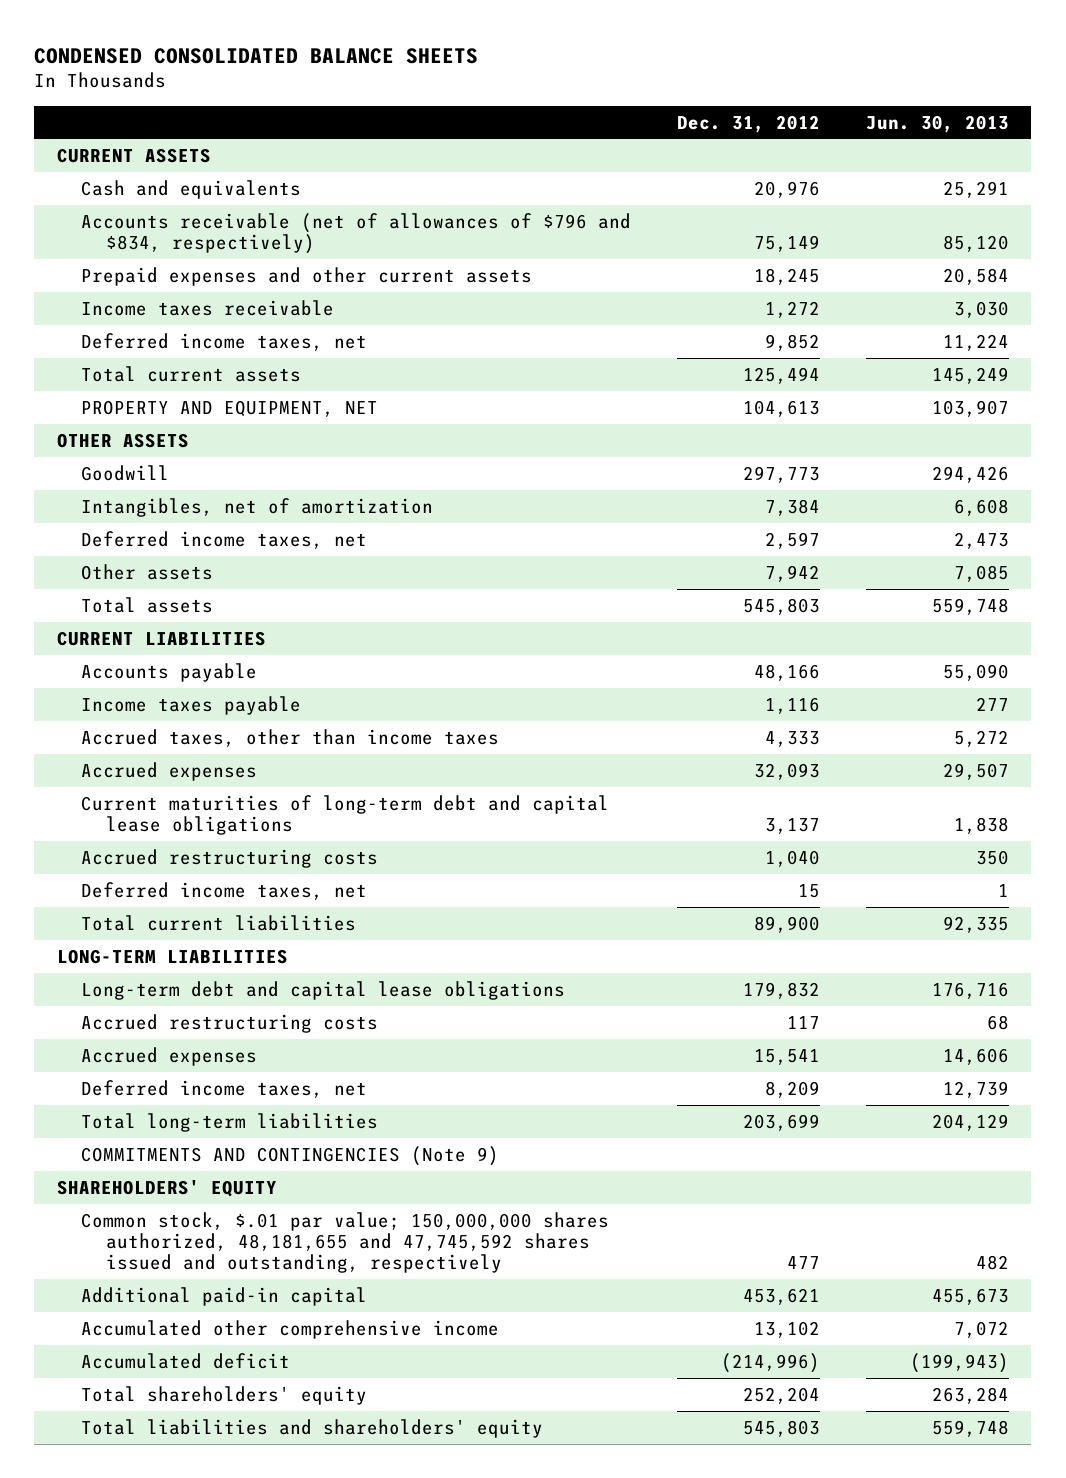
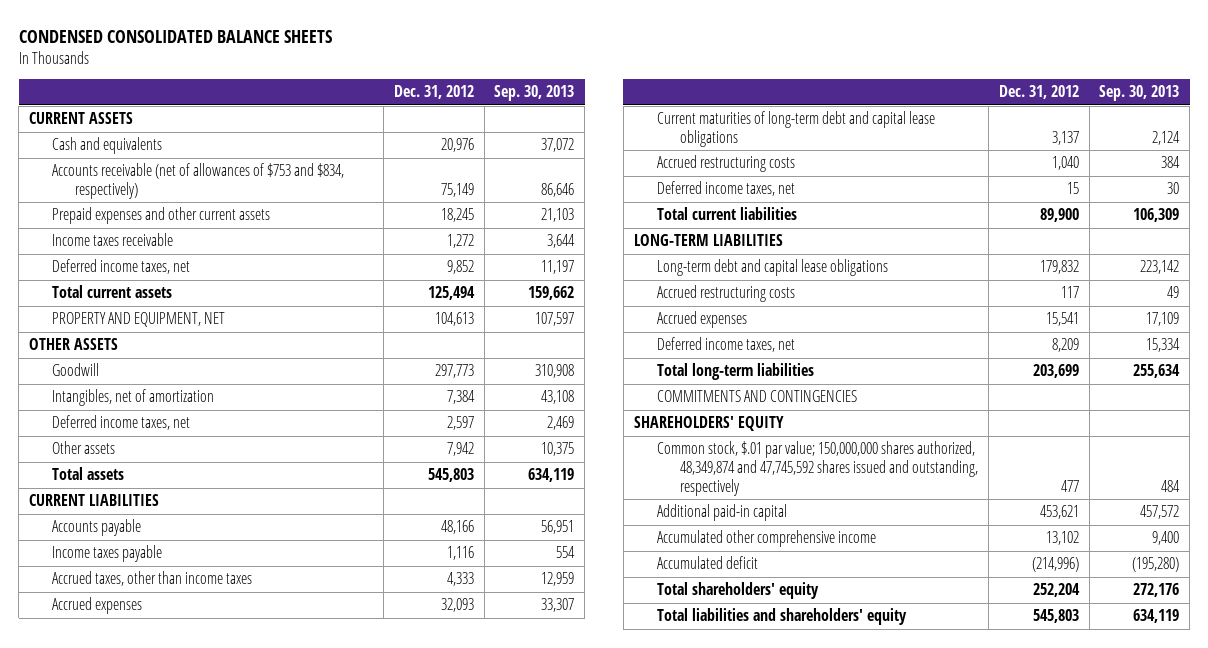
[865,114,1009,133] Jun. 30, 2013 -> none
none -> [494,85,575,102] Sep. 30, 2013
[81,212,632,255] Accounts receivable (net of allowances of $796 and $834, respectively) -> [52,163,345,199] Accounts receivable (net of allowances of $753 and $834, respectively)
[81,1145,500,1166] COMMITMENTS AND CONTINGENCIES (Note 9) -> [656,390,857,403] COMMITMENTS AND CONTINGENCIES
[81,1211,610,1274] Common stock, $.01 par value; 150,000,000 shares authorized, 48,181,655 and 47,745,592 shares issued and outstanding, respectively -> [656,441,979,496] Common stock, $.01 par value; 150,000,000 shares authorized, 48,349,874 and 47,745,592 shares issued and outstanding, respectively

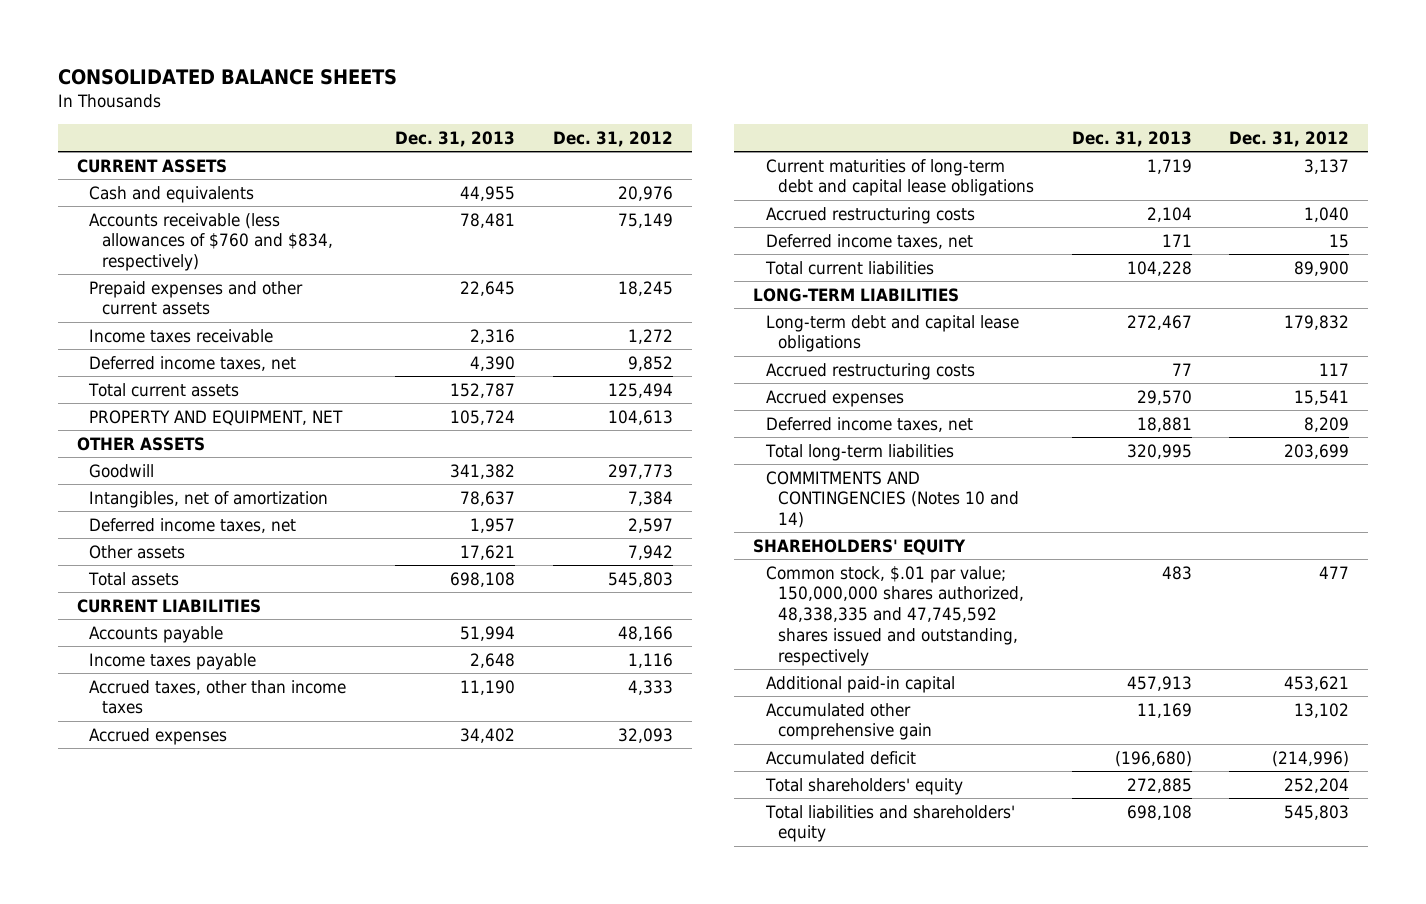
[18,29,332,43] CONDENSED CONSOLIDATED BALANCE SHEETS -> [57,69,397,86] CONSOLIDATED BALANCE SHEETS
[494,85,575,102] Sep. 30, 2013 -> none
none -> [395,130,516,147] Dec. 31, 2013
[52,163,345,199] Accounts receivable (net of allowances of $753 and $834, respectively) -> [89,212,333,272] Accounts receivable (less allowances of $760 and $834, respectively)
[656,390,857,403] COMMITMENTS AND CONTINGENCIES -> [765,470,1020,529] COMMITMENTS AND CONTINGENCIES (Notes 10 and 14)
[656,441,979,496] Common stock, $.01 par value; 150,000,000 shares authorized, 48,349,874 and 47,745,592 shares issued and outstanding, respectively -> [765,565,1025,666] Common stock, $.01 par value; 150,000,000 shares authorized, 48,338,335 and 47,745,592 shares issued and outstanding, respectively
[656,530,876,548] Accumulated other comprehensive income -> [765,702,933,741] Accumulated other comprehensive gain

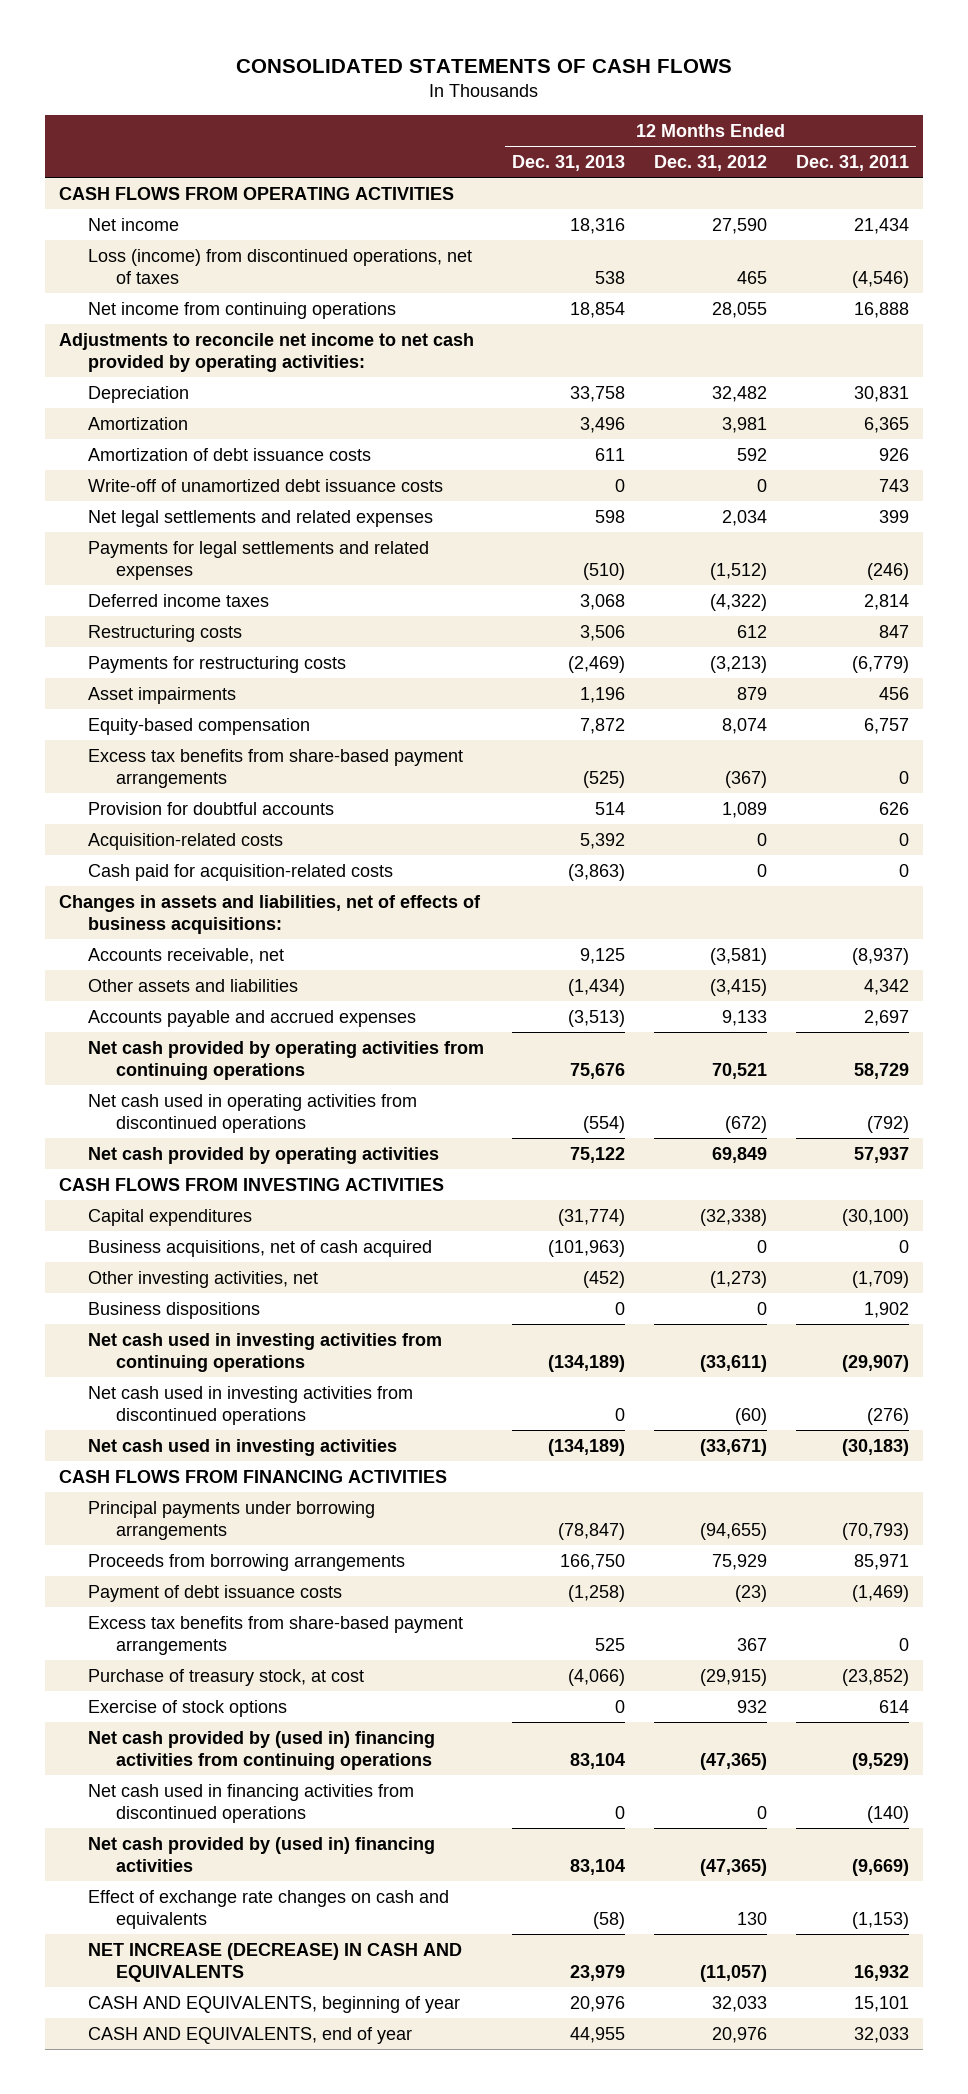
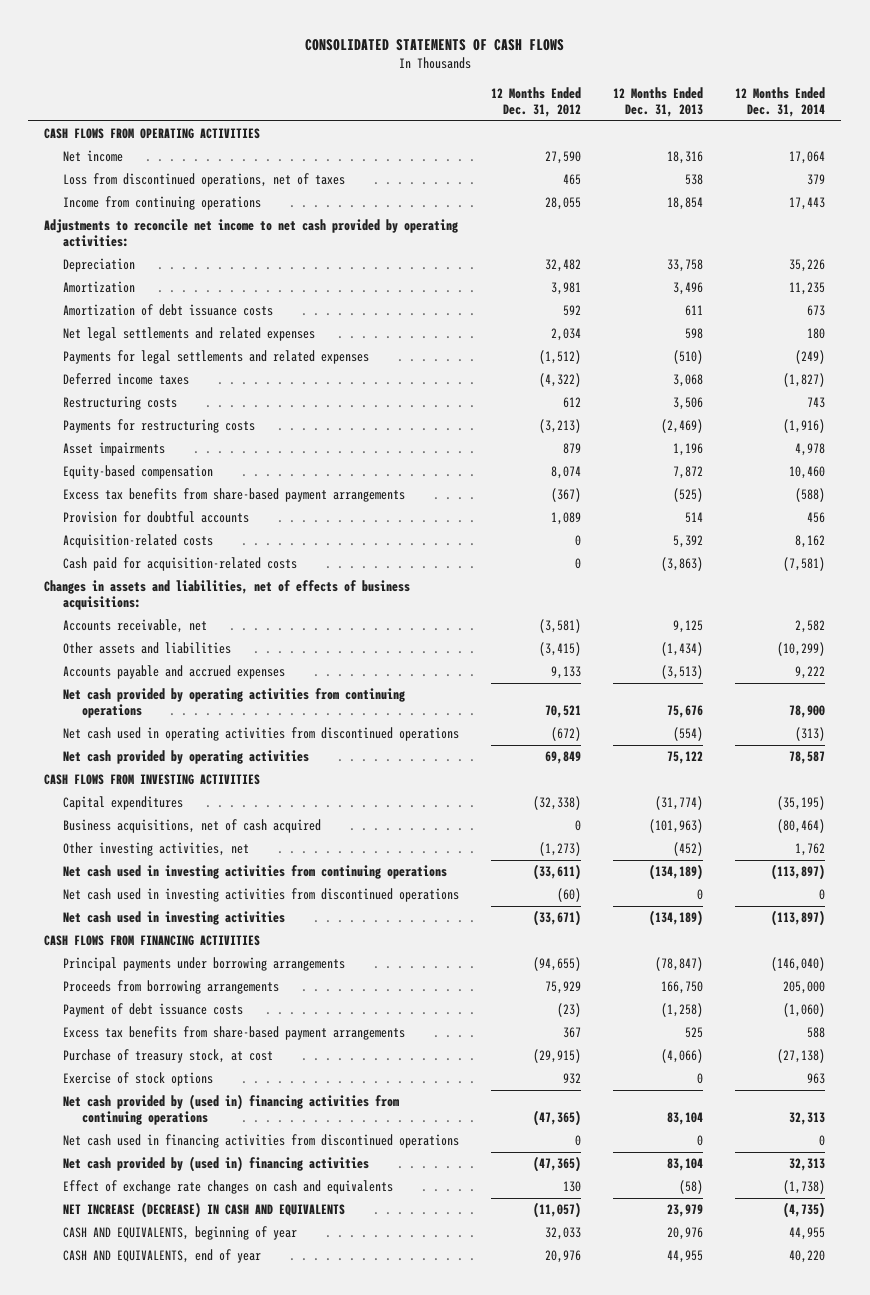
[795,154,909,171] Dec. 31, 2011 -> none
none -> [735,87,826,118] 12 Months Ended Dec. 31, 2014
[87,248,472,284] Loss (income) from discontinued operations, net of taxes -> [63,173,346,188] Loss from discontinued operations, net of taxes
[87,301,396,319] Net income from continuing operations -> [63,196,262,211] Income from continuing operations
[87,478,443,492] Write-off of unamortized debt issuance costs -> none
[87,1301,260,1319] Business dispositions -> none

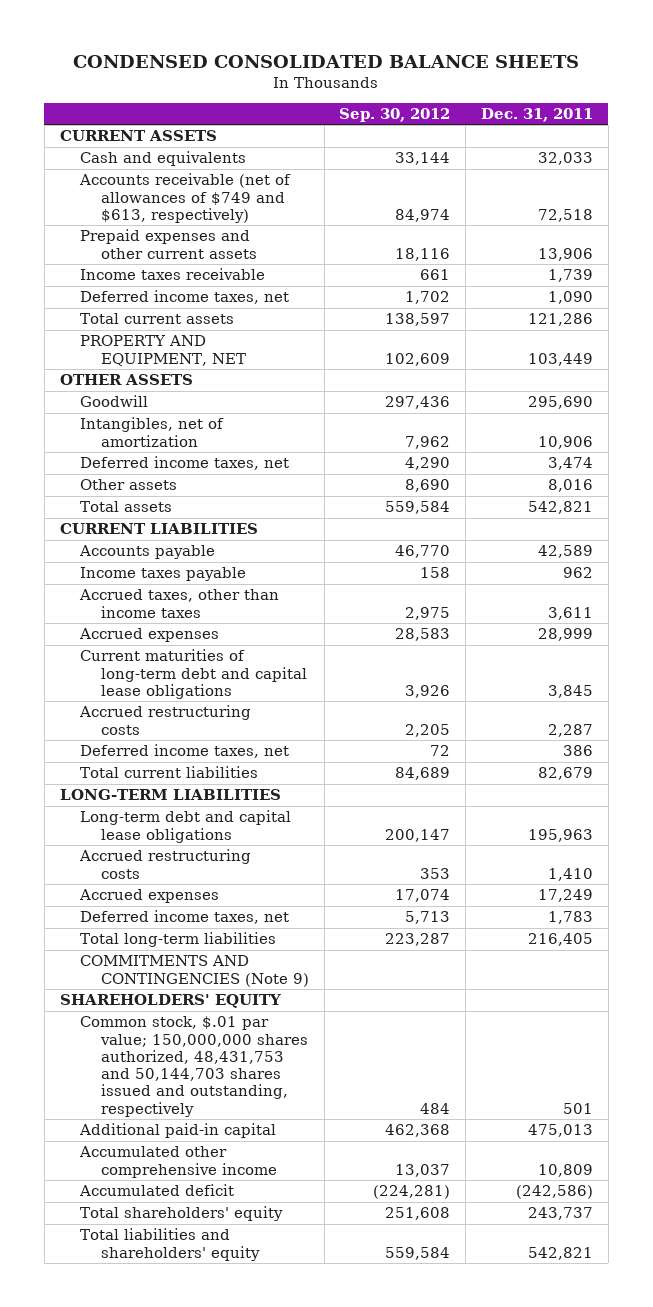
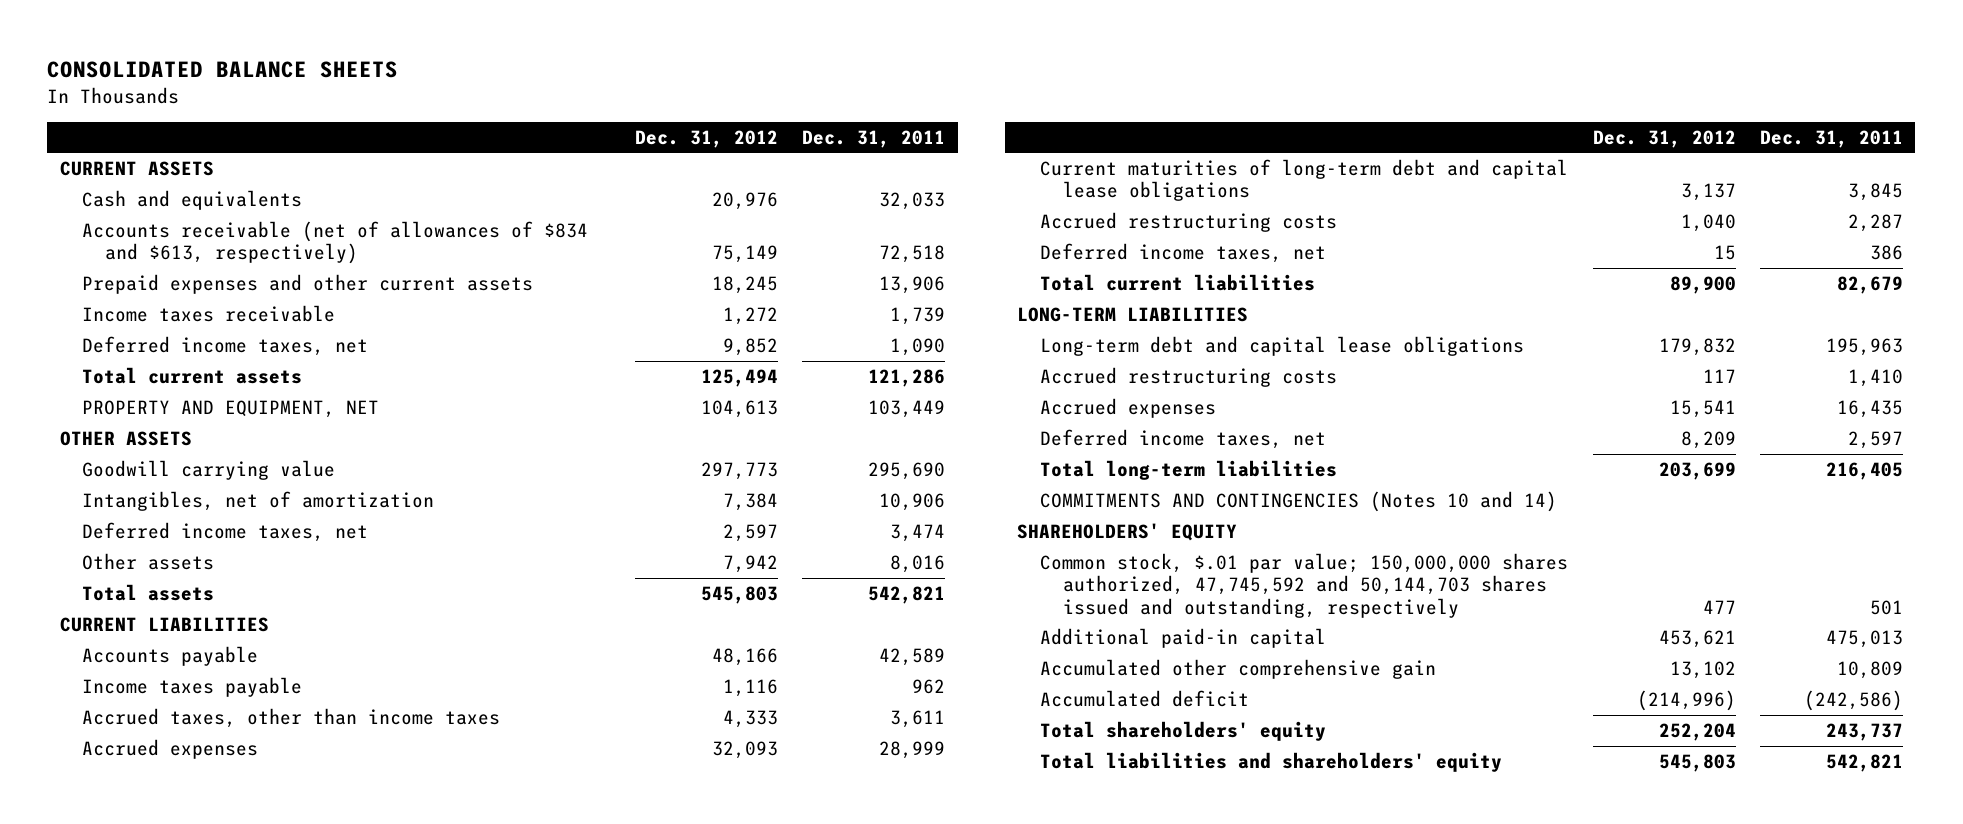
[73,54,580,68] CONDENSED CONSOLIDATED BALANCE SHEETS -> [47,60,399,78] CONSOLIDATED BALANCE SHEETS
[339,108,451,123] Sep. 30, 2012 -> none
none -> [634,129,778,148] Dec. 31, 2012
[79,173,292,223] Accounts receivable (net of allowances of $749 and $613, respectively) -> [82,221,589,265] Accounts receivable (net of allowances of $834 and $613, respectively)
[80,395,149,408] Goodwill -> [82,460,336,481] Goodwill carrying value
[538,889,594,903] 17,249 -> [1837,400,1904,419] 16,435
[548,911,594,925] 1,783 -> [1848,431,1904,450] 2,597
[80,955,309,987] COMMITMENTS AND CONTINGENCIES (Note 9) -> [1040,491,1558,513] COMMITMENTS AND CONTINGENCIES (Notes 10 and 14)
[80,1016,308,1117] Common stock, $.01 par value; 150,000,000 shares authorized, 48,431,753 and 50,144,703 shares issued and outstanding, respectively -> [1040,553,1569,618] Common stock, $.01 par value; 150,000,000 shares authorized, 47,745,592 and 50,144,703 shares issued and outstanding, respectively
[79,1146,277,1178] Accumulated other comprehensive income -> [1040,659,1437,680] Accumulated other comprehensive gain

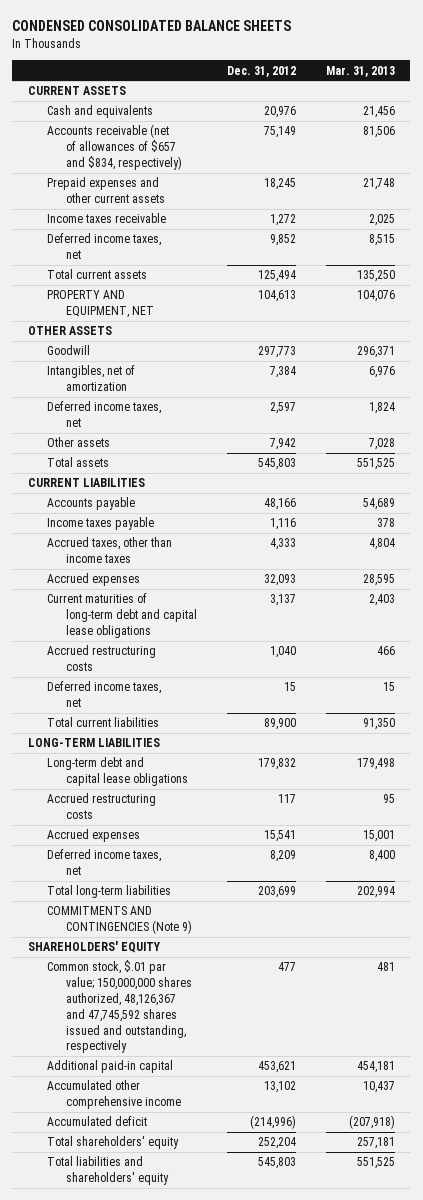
[47,60,399,78] CONSOLIDATED BALANCE SHEETS -> [12,20,292,32] CONDENSED CONSOLIDATED BALANCE SHEETS
[802,129,946,148] Dec. 31, 2011 -> none
none -> [326,65,396,77] Mar. 31, 2013
[82,221,589,265] Accounts receivable (net of allowances of $834 and $613, respectively) -> [46,124,182,170] Accounts receivable (net of allowances of $657 and $834, respectively)
[82,460,336,481] Goodwill carrying value -> [46,345,90,356] Goodwill
[1040,491,1558,513] COMMITMENTS AND CONTINGENCIES (Notes 10 and 14) -> [46,906,192,935] COMMITMENTS AND CONTINGENCIES (Note 9)
[1040,553,1569,618] Common stock, $.01 par value; 150,000,000 shares authorized, 47,745,592 and 50,144,703 shares issued and outstanding, respectively -> [46,960,192,1054] Common stock, $.01 par value; 150,000,000 shares authorized, 48,126,367 and 47,745,592 shares issued and outstanding, respectively
[1040,659,1437,680] Accumulated other comprehensive gain -> [46,1080,181,1110] Accumulated other comprehensive income

